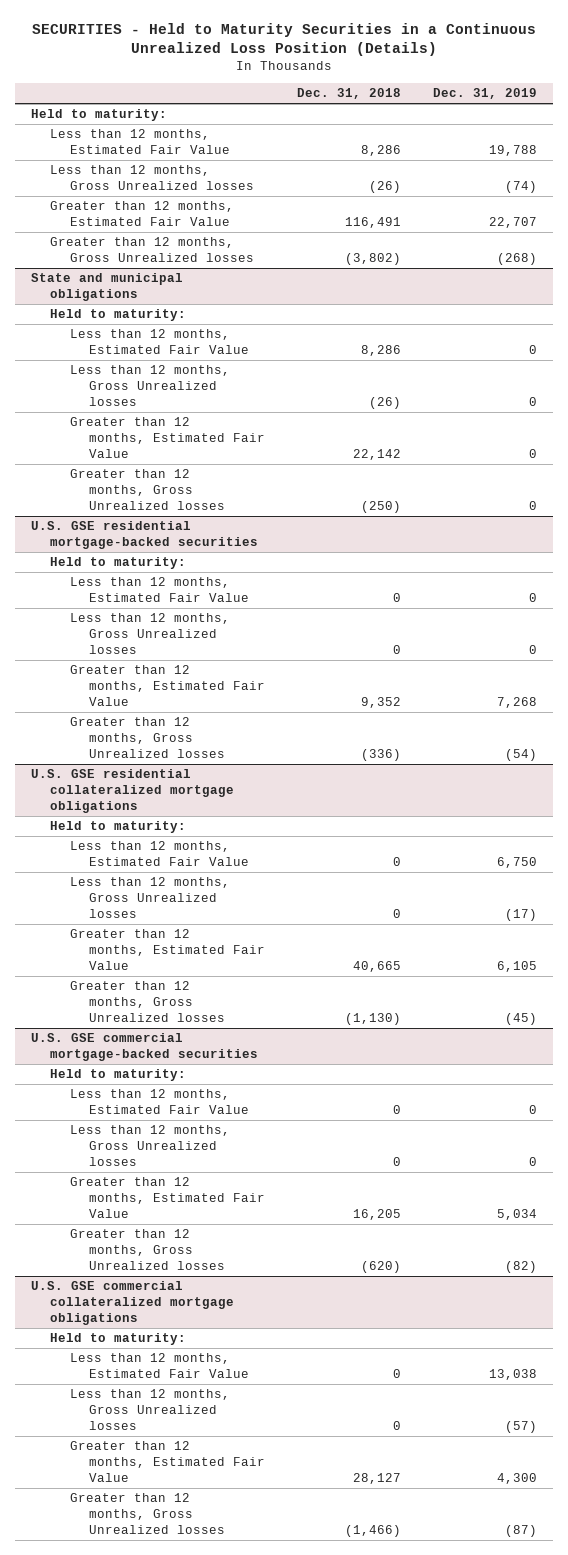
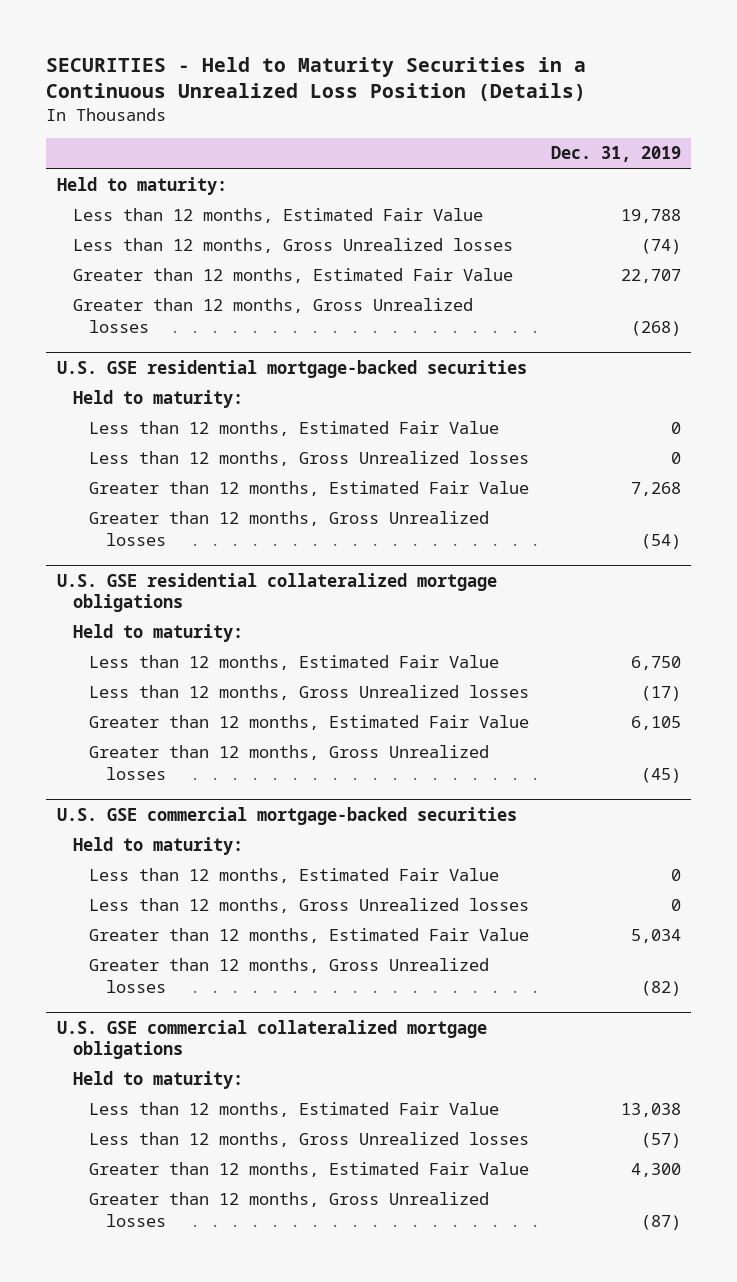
[297,88,402,100] Dec. 31, 2018 -> none
[30,273,183,302] State and municipal obligations -> none
[50,309,187,322] Held to maturity: -> none
[69,329,250,355] Less than 12 months, Estimated Fair Value -> none
[69,365,230,406] Less than 12 months, Gross Unrealized losses -> none
[69,417,266,458] Greater than 12 months, Estimated Fair Value -> none
[69,469,226,510] Greater than 12 months, Gross Unrealized losses -> none

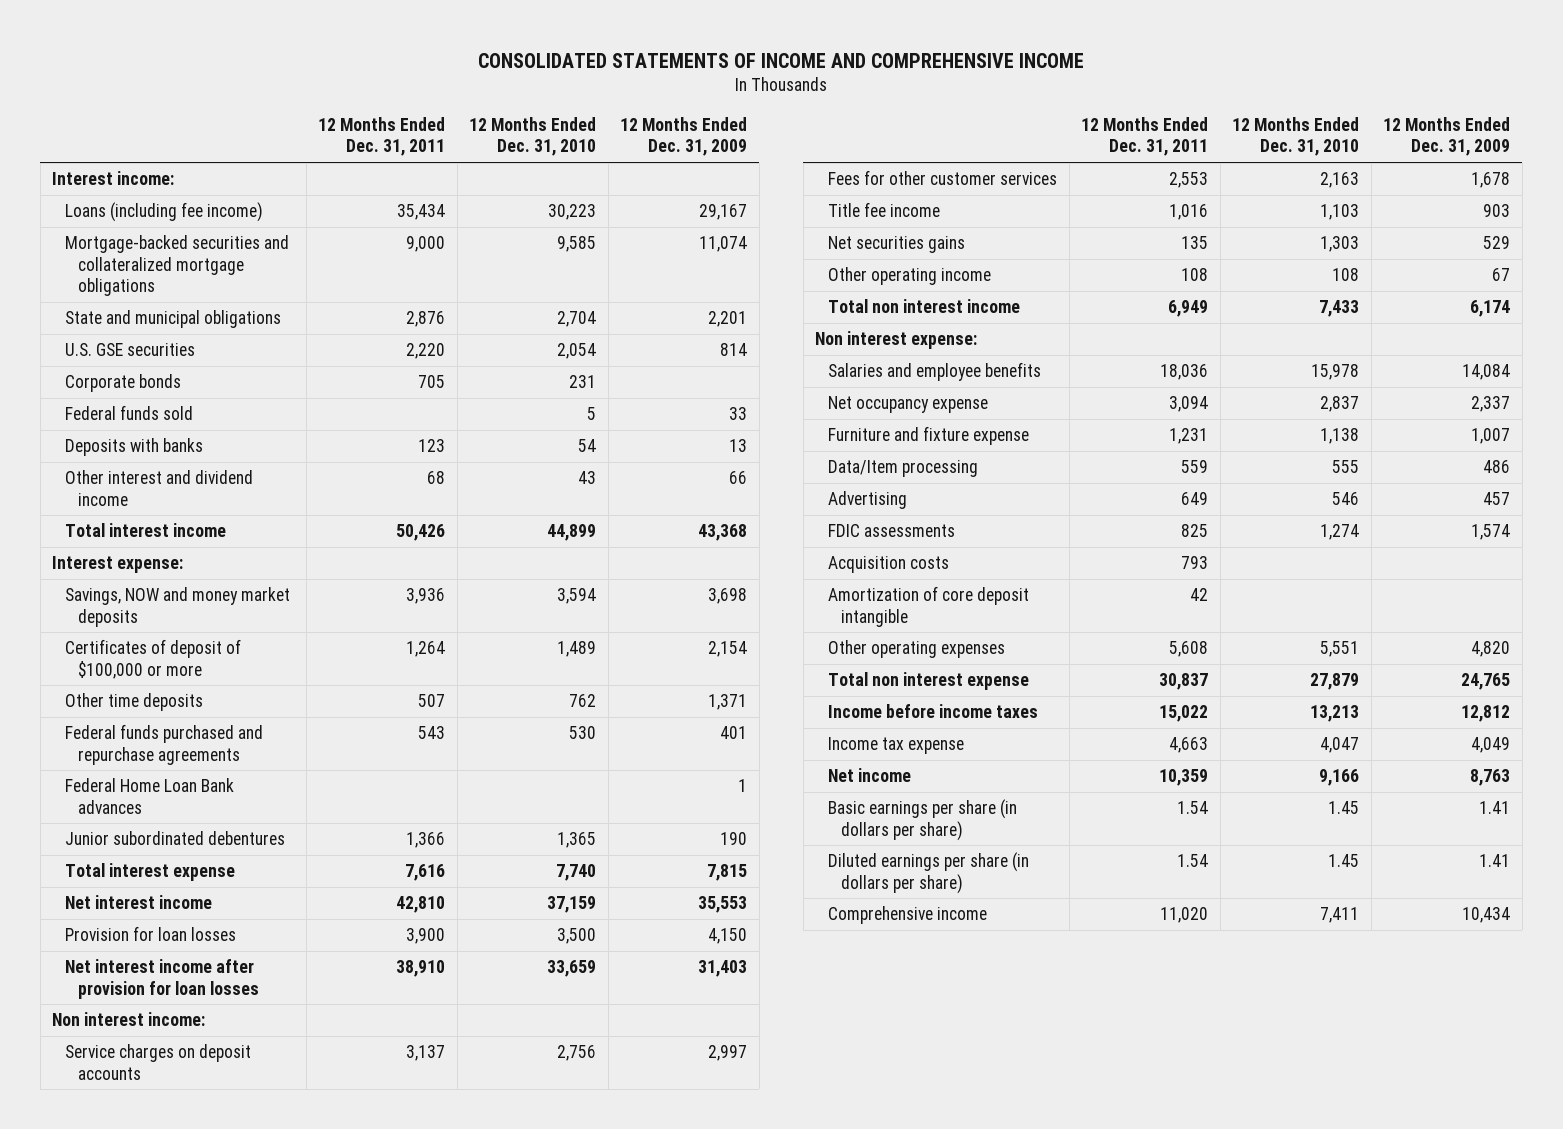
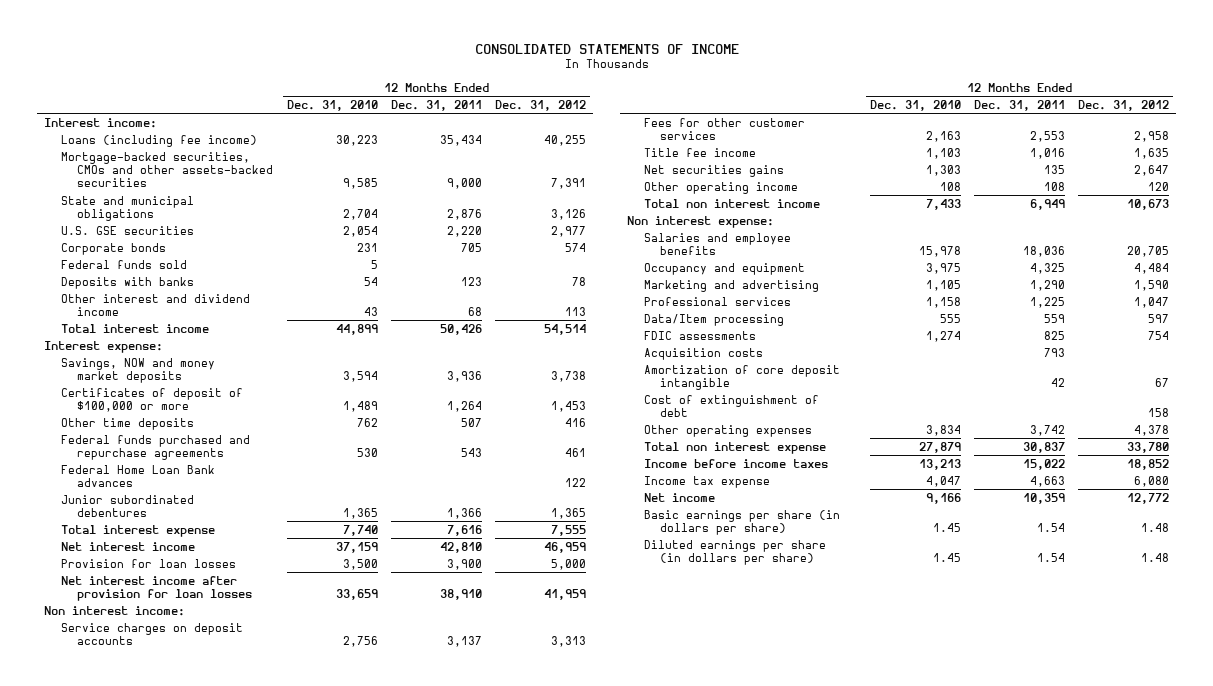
[478,52,1085,68] CONSOLIDATED STATEMENTS OF INCOME AND COMPREHENSIVE INCOME -> [474,43,739,54] CONSOLIDATED STATEMENTS OF INCOME
[620,117,748,157] 12 Months Ended Dec. 31, 2009 -> none
none -> [495,99,587,111] Dec. 31, 2012
[65,235,290,296] Mortgage-backed securities and collateralized mortgage obligations -> [60,151,274,188] Mortgage-backed securities, CMOs and other assets-backed securities
[828,426,1030,446] Furniture and fixture expense -> none
[828,396,989,414] Net occupancy expense -> [643,262,805,275] Occupancy and equipment
[1169,396,1209,413] 3,094 -> [1030,262,1066,274] 4,325
[1320,396,1360,413] 2,837 -> [925,262,961,274] 3,975
none -> [643,279,819,292] Marketing and advertising
none -> [643,296,791,306] Professional services
[828,491,908,510] Advertising -> none
none -> [643,394,819,417] Cost of extinguishment of debt
[1169,641,1209,658] 5,608 -> [1030,424,1066,436] 3,742
[1320,641,1360,658] 5,551 -> [925,424,961,436] 3,834
[828,906,988,925] Comprehensive income -> none

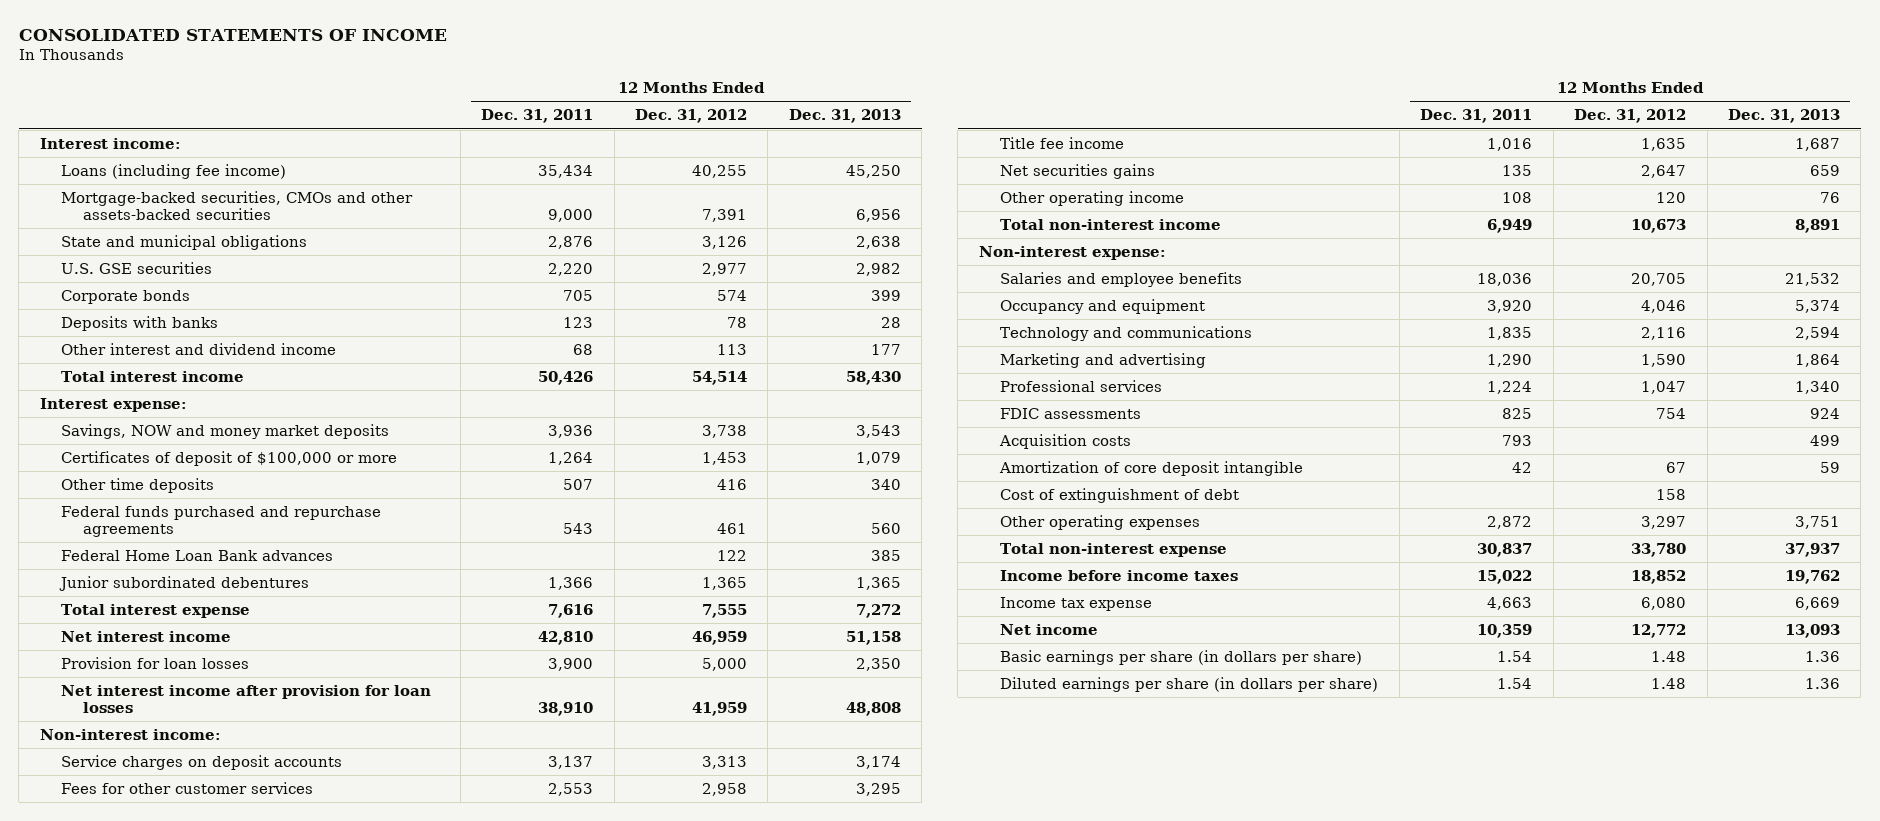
[286,99,378,111] Dec. 31, 2010 -> none
none -> [788,109,901,124] Dec. 31, 2013
[60,259,187,269] Federal funds sold -> none
[43,605,185,616] Non interest income: -> [39,728,221,740] Non-interest income:
[643,198,820,208] Total non interest income -> [1000,218,1222,230] Total non-interest income
[626,215,774,228] Non interest expense: -> [978,245,1166,260] Non-interest expense:
[1030,262,1066,274] 4,325 -> [1487,299,1533,313] 3,920
[1134,262,1170,274] 4,484 -> [1641,299,1687,313] 4,046
none -> [1000,325,1253,341] Technology and communications
[643,313,784,326] Data/Item processing -> none
[1030,296,1066,308] 1,225 -> [1487,380,1533,394] 1,224
[1030,424,1066,436] 3,742 -> [1487,515,1533,529] 2,872
[1134,424,1170,436] 4,378 -> [1641,515,1687,529] 3,297
[643,441,826,454] Total non interest expense -> [1000,542,1228,557] Total non-interest expense

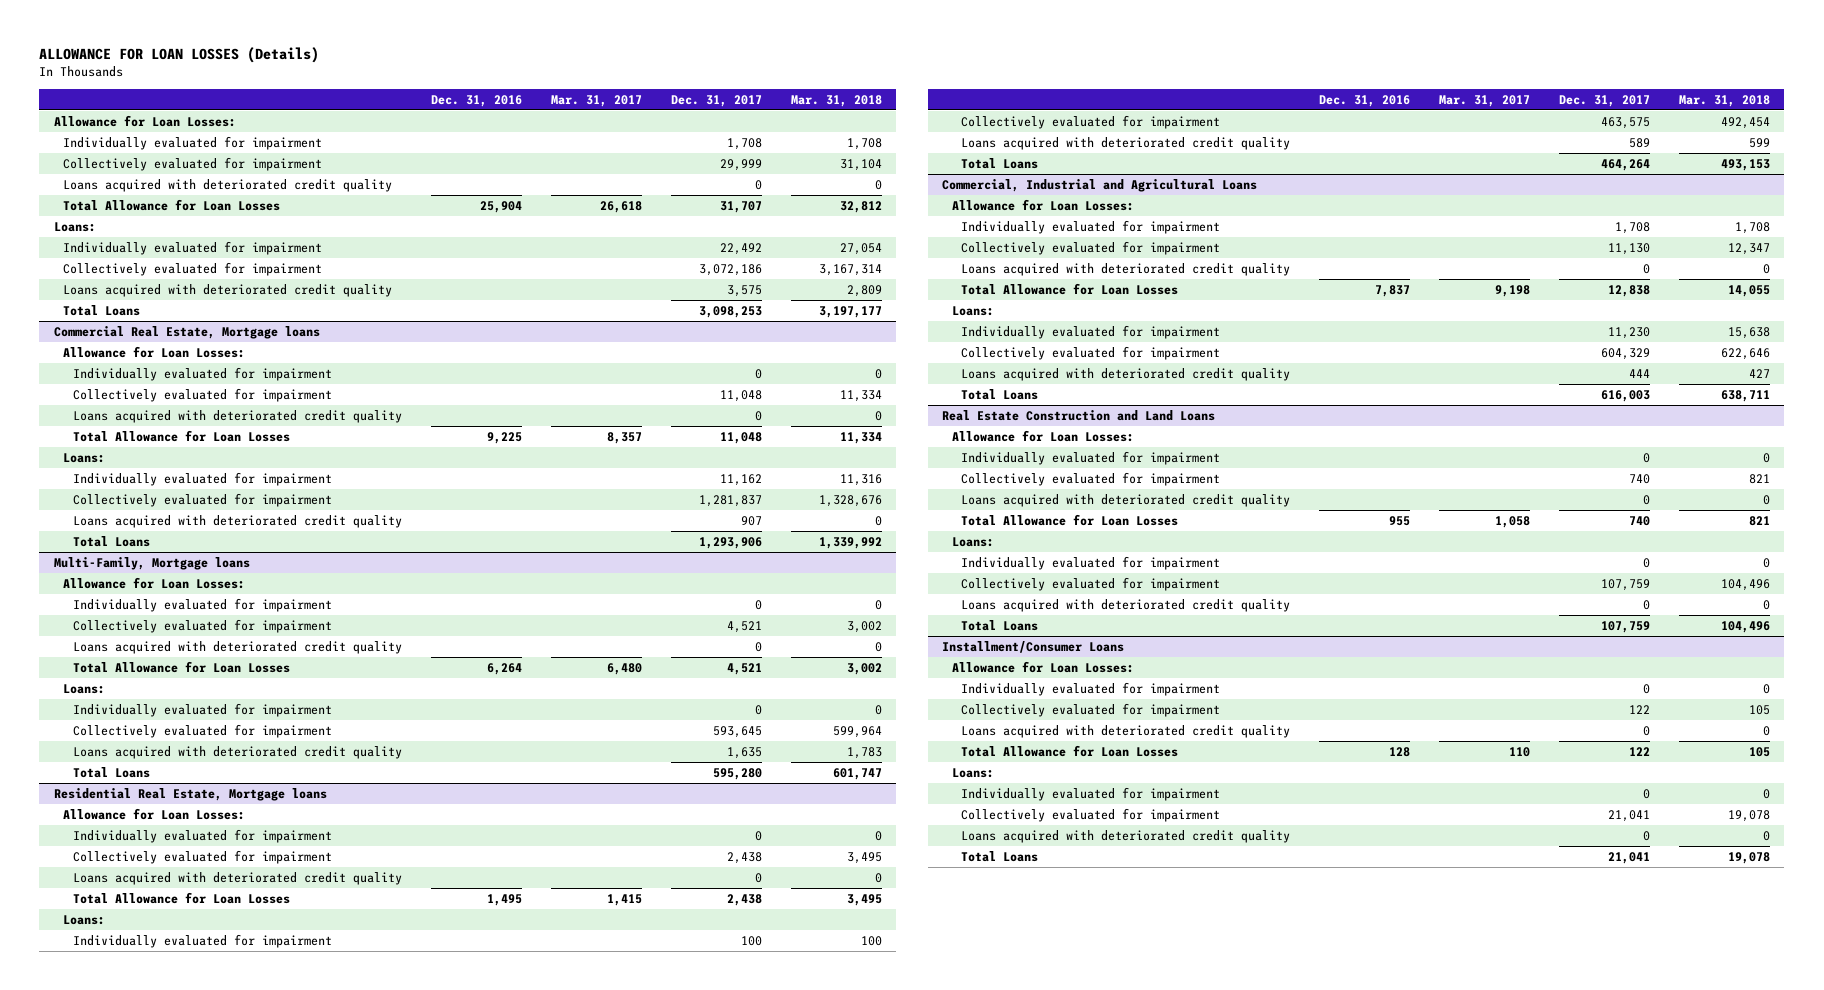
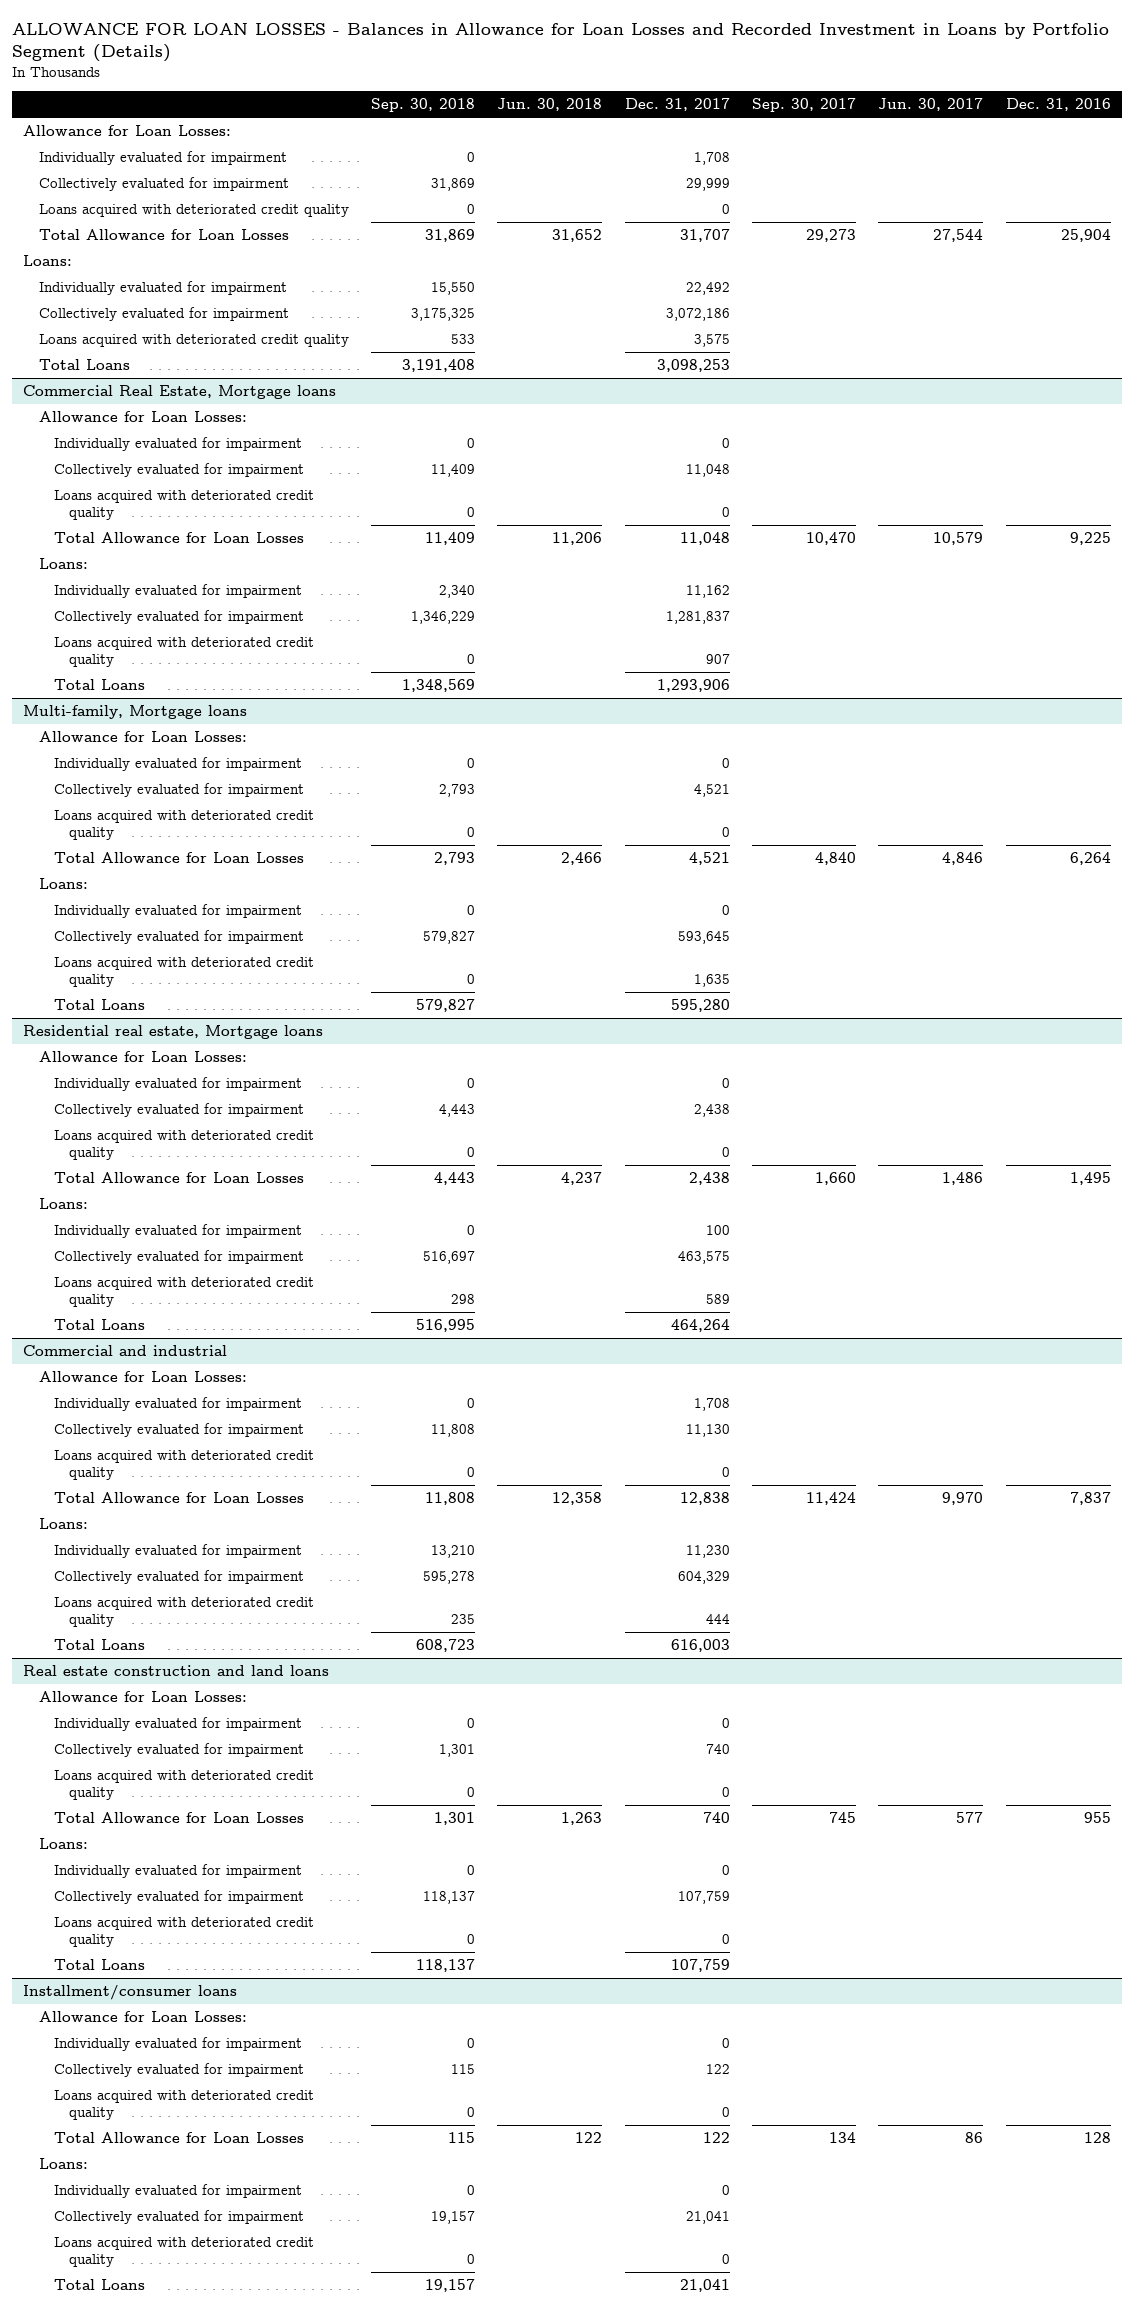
[39,47,320,64] ALLOWANCE FOR LOAN LOSSES (Details) -> [12,22,1110,63] ALLOWANCE FOR LOAN LOSSES - Balances in Allowance for Loan Losses and Recorded Investment in Loans by Portfolio Segment (Details)
[550,94,642,107] Mar. 31, 2017 -> none
[790,94,882,107] Mar. 31, 2018 -> none
none -> [370,98,475,113] Sep. 30, 2018
none -> [497,98,603,112] Jun. 30, 2018
none -> [751,98,856,113] Sep. 30, 2017
none -> [878,98,984,112] Jun. 30, 2017
[53,556,250,570] Multi-Family, Mortgage loans -> [23,704,248,719] Multi-family, Mortgage loans
[53,787,327,801] Residential Real Estate, Mortgage loans -> [23,1024,324,1039] Residential real estate, Mortgage loans
[942,178,1258,192] Commercial, Industrial and Agricultural Loans -> [23,1344,228,1356] Commercial and industrial
[942,409,1216,421] Real Estate Construction and Land Loans -> [23,1664,330,1676] Real estate construction and land loans
[942,640,1125,653] Installment/Consumer Loans -> [23,1984,238,2000] Installment/consumer loans

